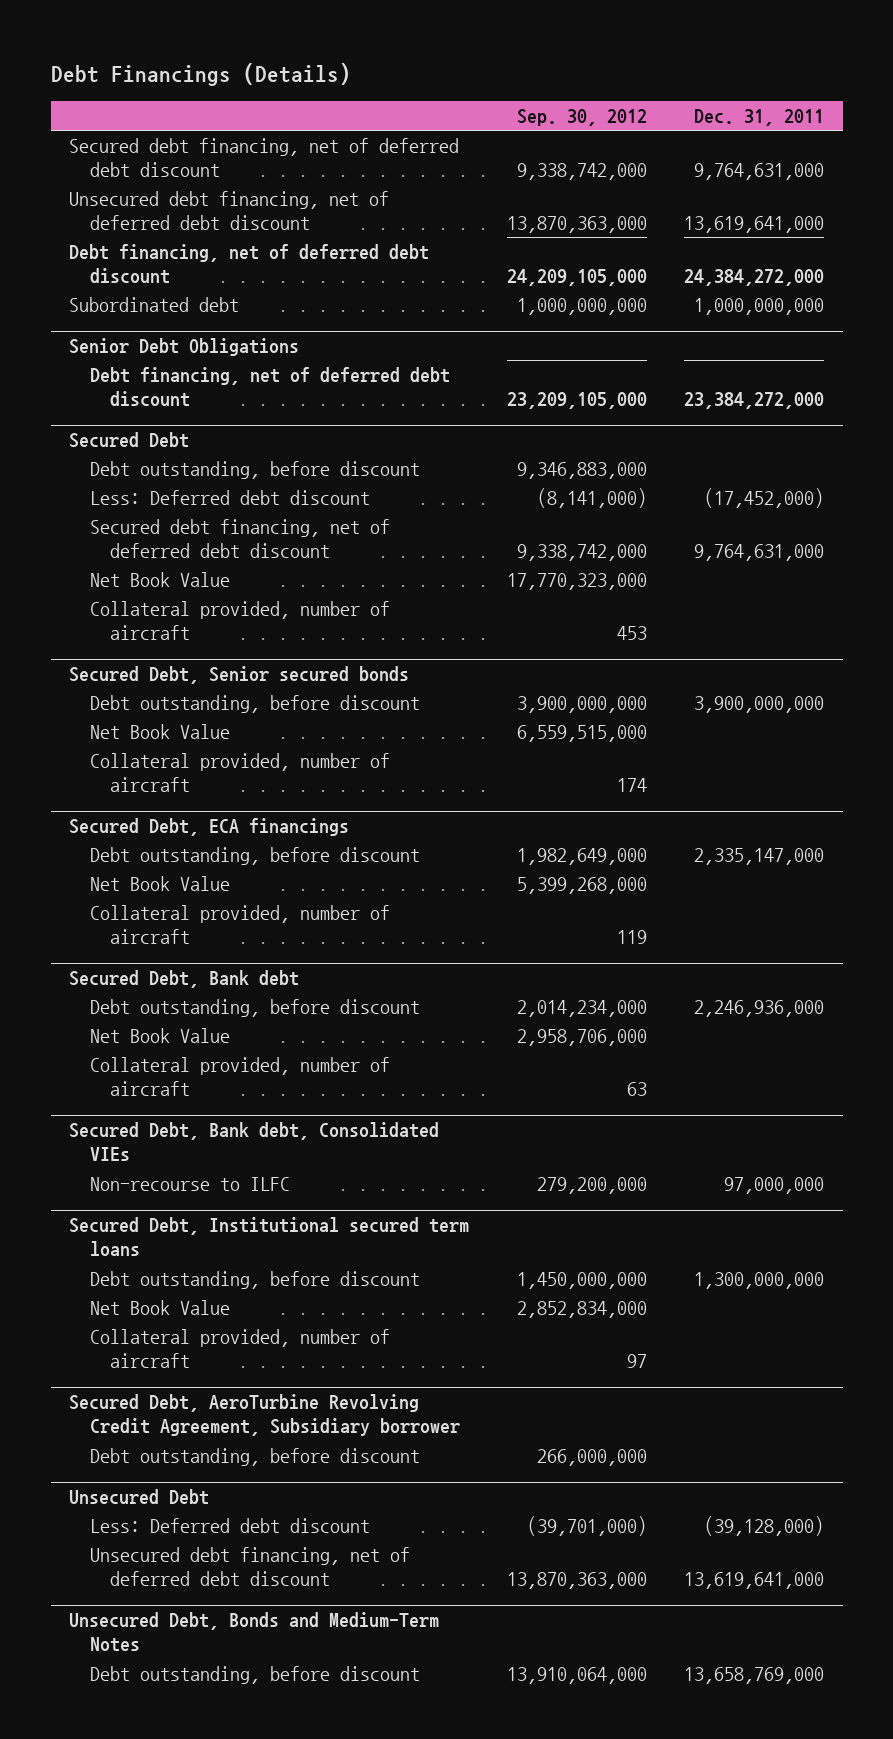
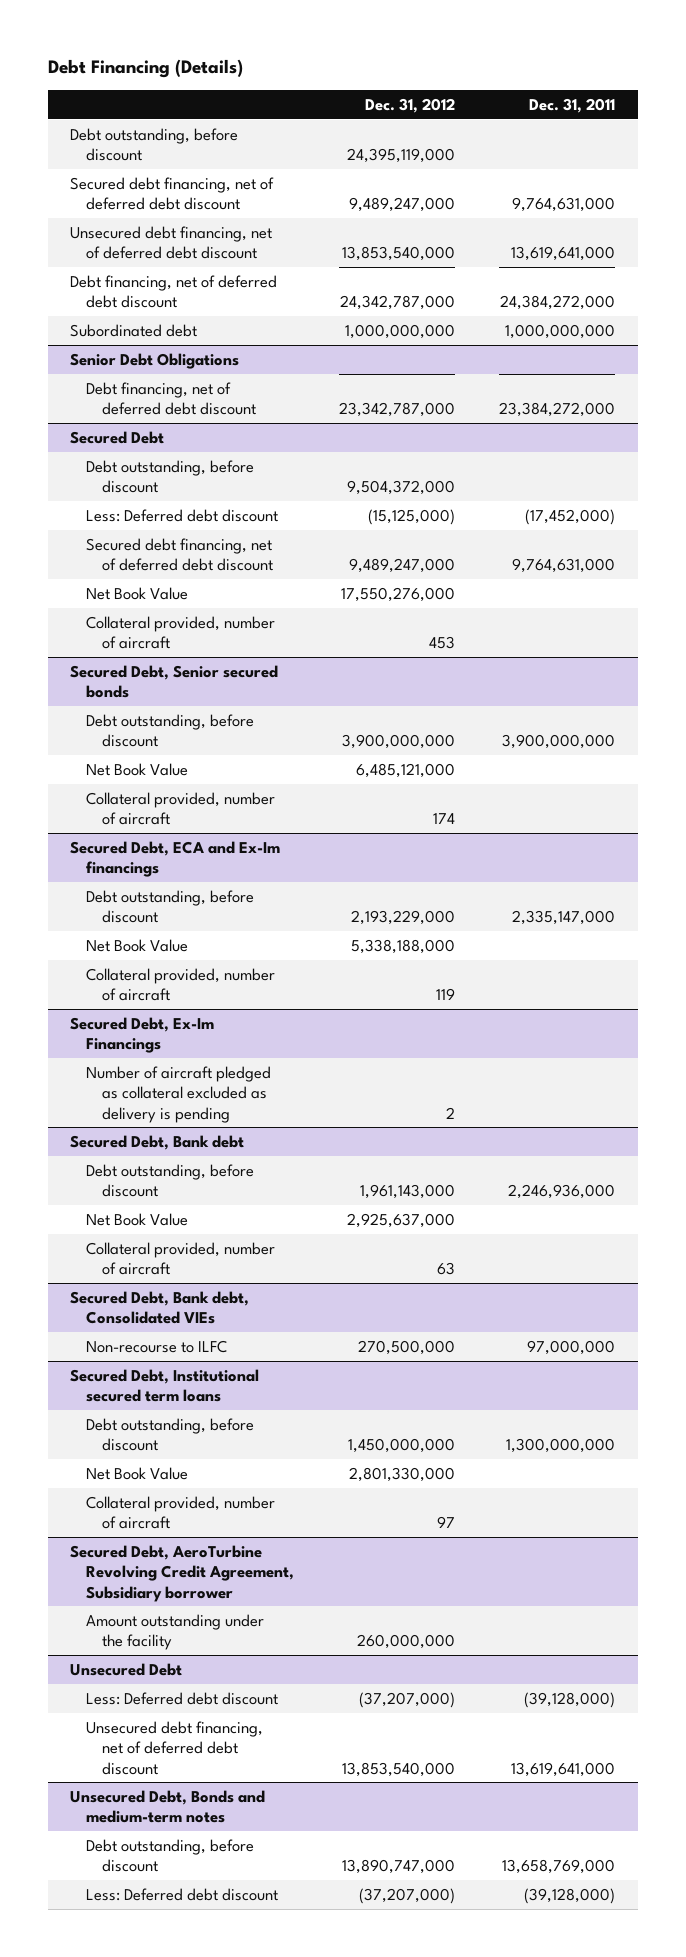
[50,63,351,87] Debt Financings (Details) -> [47,59,243,79] Debt Financing (Details)
[516,109,647,127] Sep. 30, 2012 -> none
none -> [364,97,455,113] Dec. 31, 2012
none -> [70,127,239,162] Debt outstanding, before discount
[69,818,350,837] Secured Debt, ECA financings -> [70,840,281,878] Secured Debt, ECA and Ex-Im financings
none -> [70,1016,215,1054] Secured Debt, Ex-Im Financings
none -> [86,1065,272,1123] Number of aircraft pledged as collateral excluded as delivery is pending
[89,1447,420,1466] Debt outstanding, before discount -> none
none -> [86,1613,265,1651] Amount outstanding under the facility
[69,1612,440,1653] Unsecured Debt, Bonds and Medium-Term Notes -> [70,1789,266,1824] Unsecured Debt, Bonds and medium-term notes
none -> [86,1887,279,1901] Less: Deferred debt discount

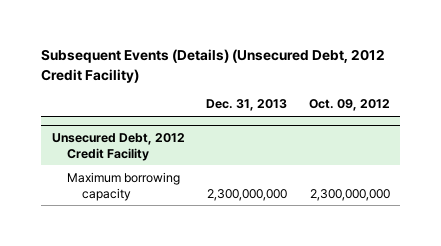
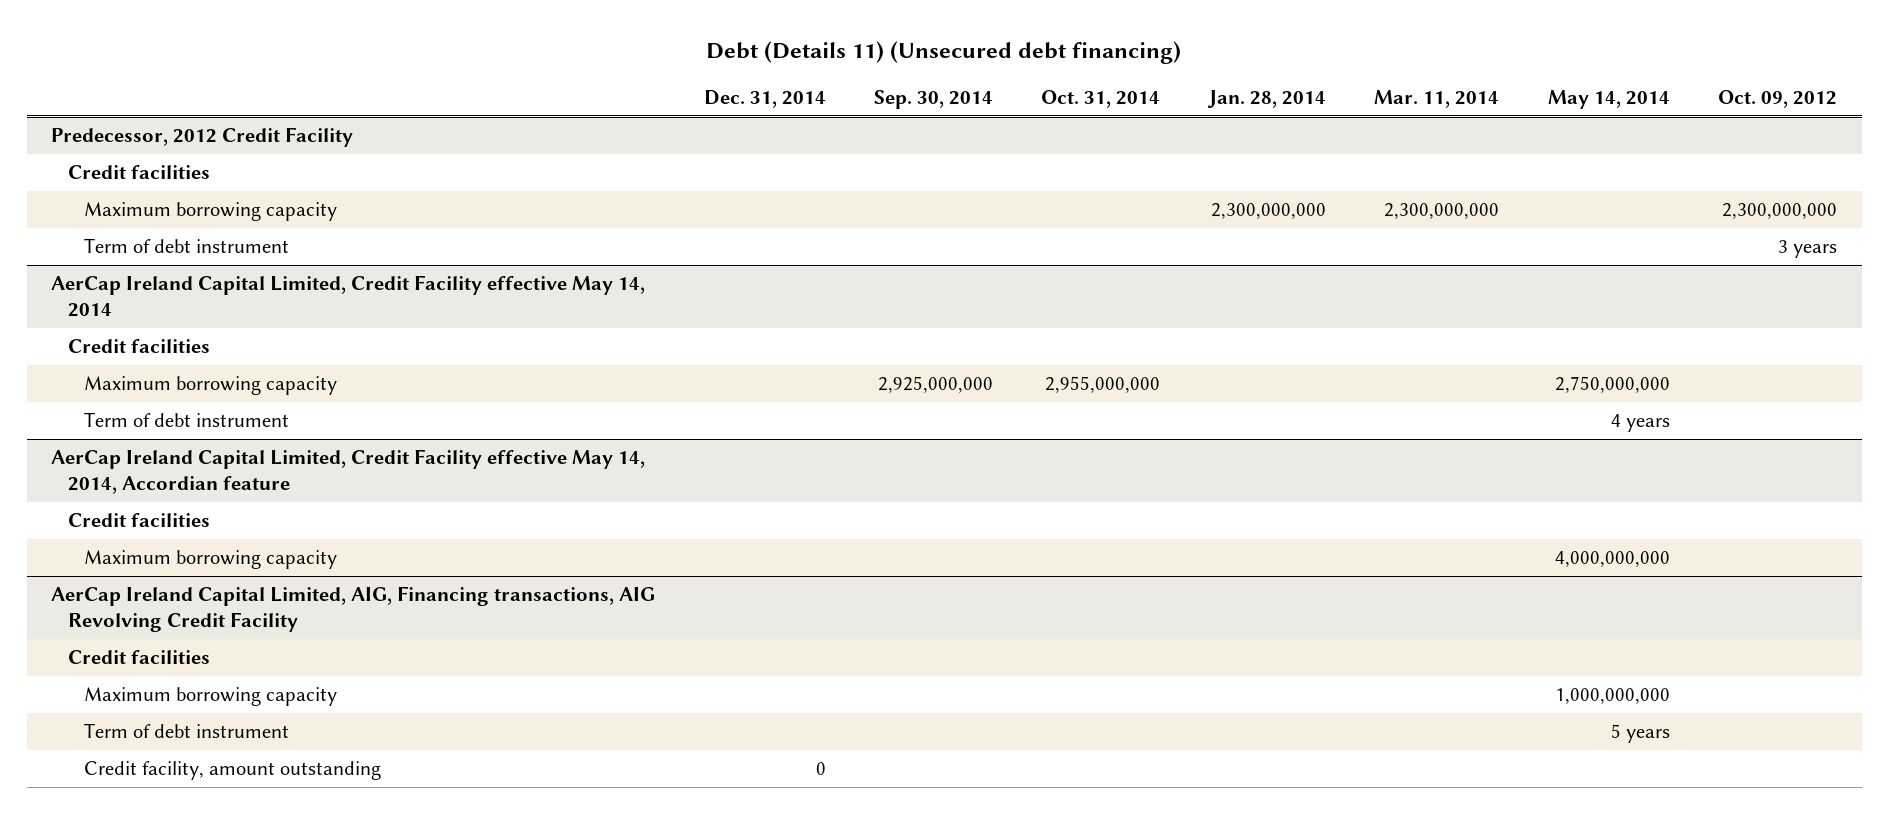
[41,49,386,83] Subsequent Events (Details) (Unsecured Debt, 2012 Credit Facility) -> [706,41,1182,65] Debt (Details 11) (Unsecured debt financing)
[206,99,288,112] Dec. 31, 2013 -> none
none -> [703,89,826,108] Dec. 31, 2014
none -> [874,89,994,109] Sep. 30, 2014
none -> [1041,89,1161,108] Oct. 31, 2014
none -> [1206,89,1326,108] Jan. 28, 2014
none -> [1374,89,1500,108] Mar. 11, 2014
none -> [1547,89,1670,109] May 14, 2014
[51,132,185,161] Unsecured Debt, 2012 Credit Facility -> [51,127,354,148] Predecessor, 2012 Credit Facility
none -> [67,165,210,180] Credit facilities
none -> [84,238,290,254] Term of debt instrument
none -> [51,275,646,318] AerCap Ireland Capital Limited, Credit Facility effective May 14, 2014
none -> [67,339,210,354] Credit facilities
none -> [84,376,338,396] Maximum borrowing capacity
none -> [84,412,290,428] Term of debt instrument
none -> [51,449,646,495] AerCap Ireland Capital Limited, Credit Facility effective May 14, 2014, Accordian feature
none -> [67,513,210,528] Credit facilities
none -> [84,550,338,570] Maximum borrowing capacity
none -> [51,586,656,633] AerCap Ireland Capital Limited, AIG, Financing transactions, AIG Revolving Credit Facility
none -> [67,650,210,665] Credit facilities
none -> [84,687,338,707] Maximum borrowing capacity
none -> [84,723,290,739] Term of debt instrument
none -> [84,761,382,781] Credit facility, amount outstanding

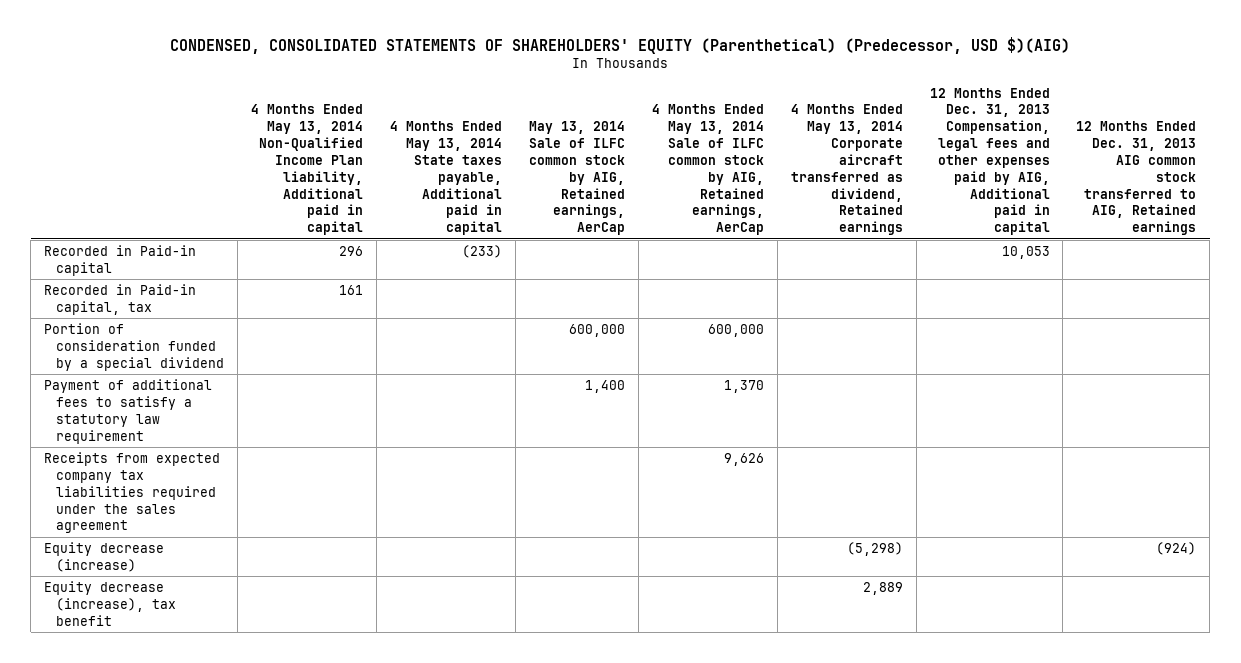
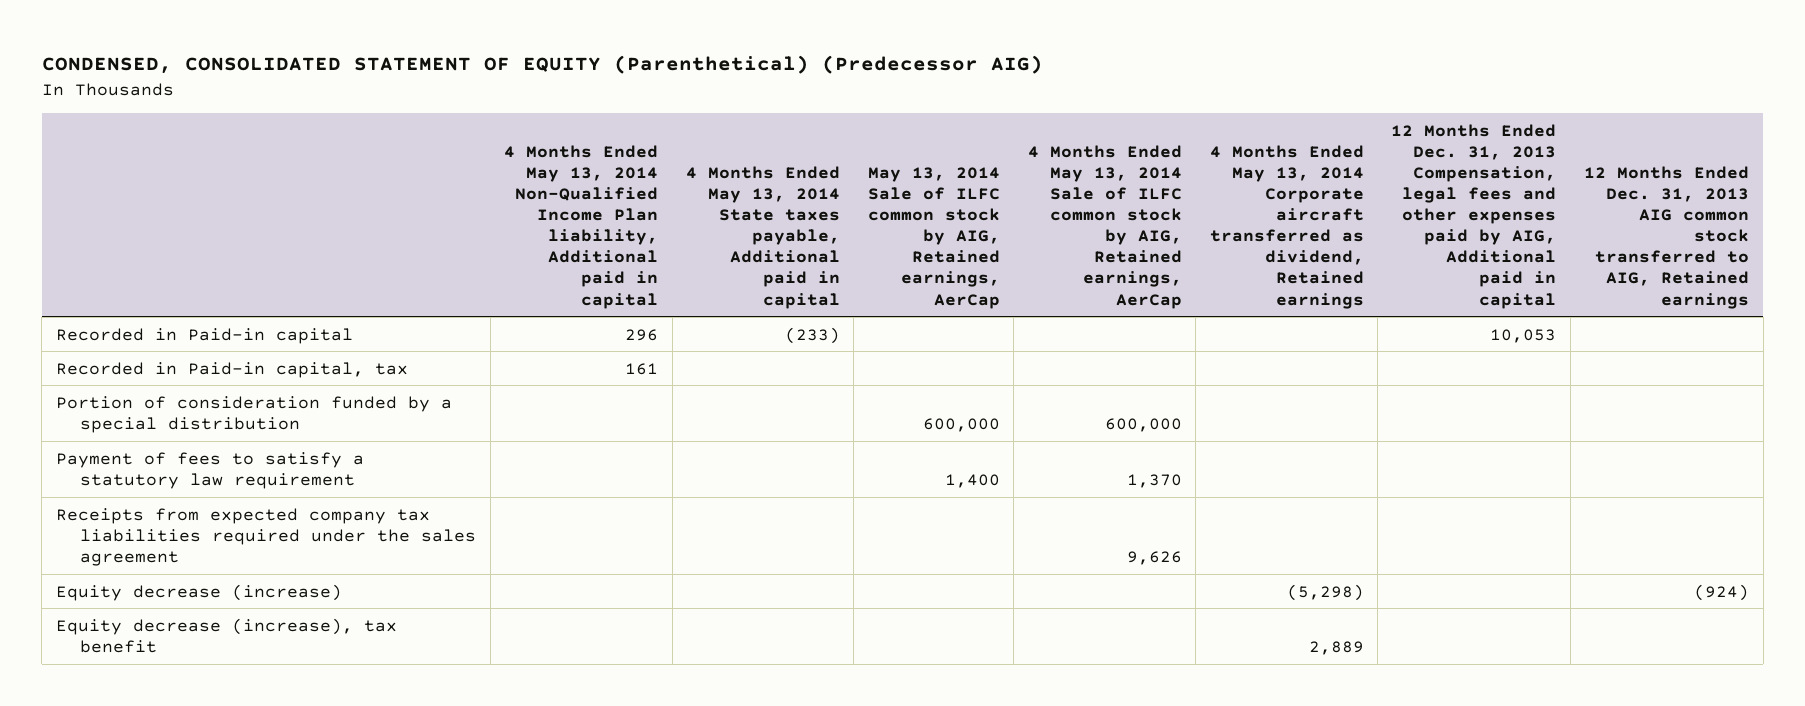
[170,36,1071,54] CONDENSED, CONSOLIDATED STATEMENTS OF SHAREHOLDERS' EQUITY (Parenthetical) (Predecessor, USD $)(AIG) -> [41,55,1043,75] CONDENSED, CONSOLIDATED STATEMENT OF EQUITY (Parenthetical) (Predecessor AIG)
[44,323,225,371] Portion of consideration funded by a special dividend -> [55,395,452,433] Portion of consideration funded by a special distribution
[44,379,213,444] Payment of additional fees to satisfy a statutory law requirement -> [55,451,364,489] Payment of fees to satisfy a statutory law requirement

